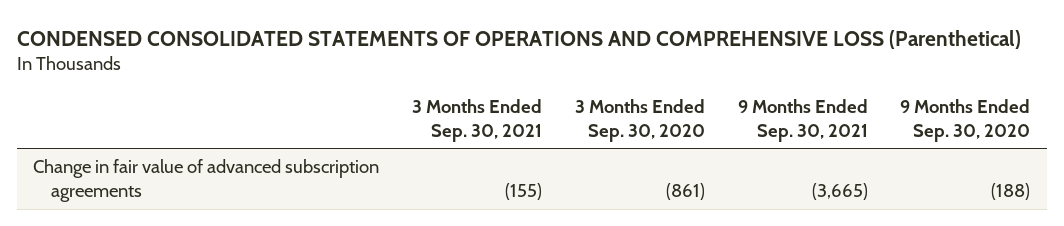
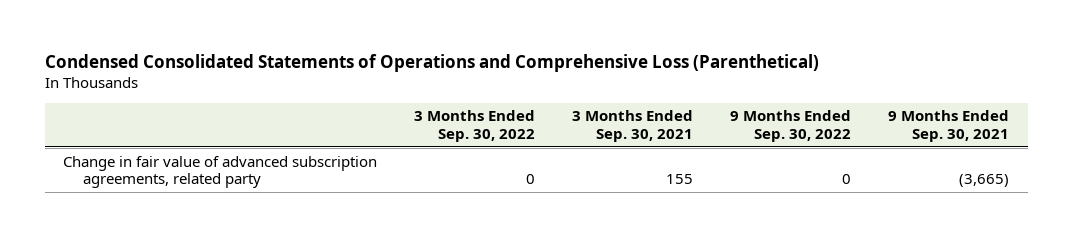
[17,29,1022,49] CONDENSED CONSOLIDATED STATEMENTS OF OPERATIONS AND COMPREHENSIVE LOSS (Parenthetical) -> [44,53,819,72] Condensed Consolidated Statements of Operations and Comprehensive Loss (Parenthetical)
[574,99,705,142] 3 Months Ended Sep. 30, 2020 -> none
[900,99,1031,142] 9 Months Ended Sep. 30, 2020 -> none
none -> [414,110,536,142] 3 Months Ended Sep. 30, 2022
none -> [730,110,852,142] 9 Months Ended Sep. 30, 2022
[33,159,380,202] Change in fair value of advanced subscription agreements -> [63,155,378,189] Change in fair value of advanced subscription agreements, related party
[505,182,543,200] (155) -> [666,174,694,185] 155

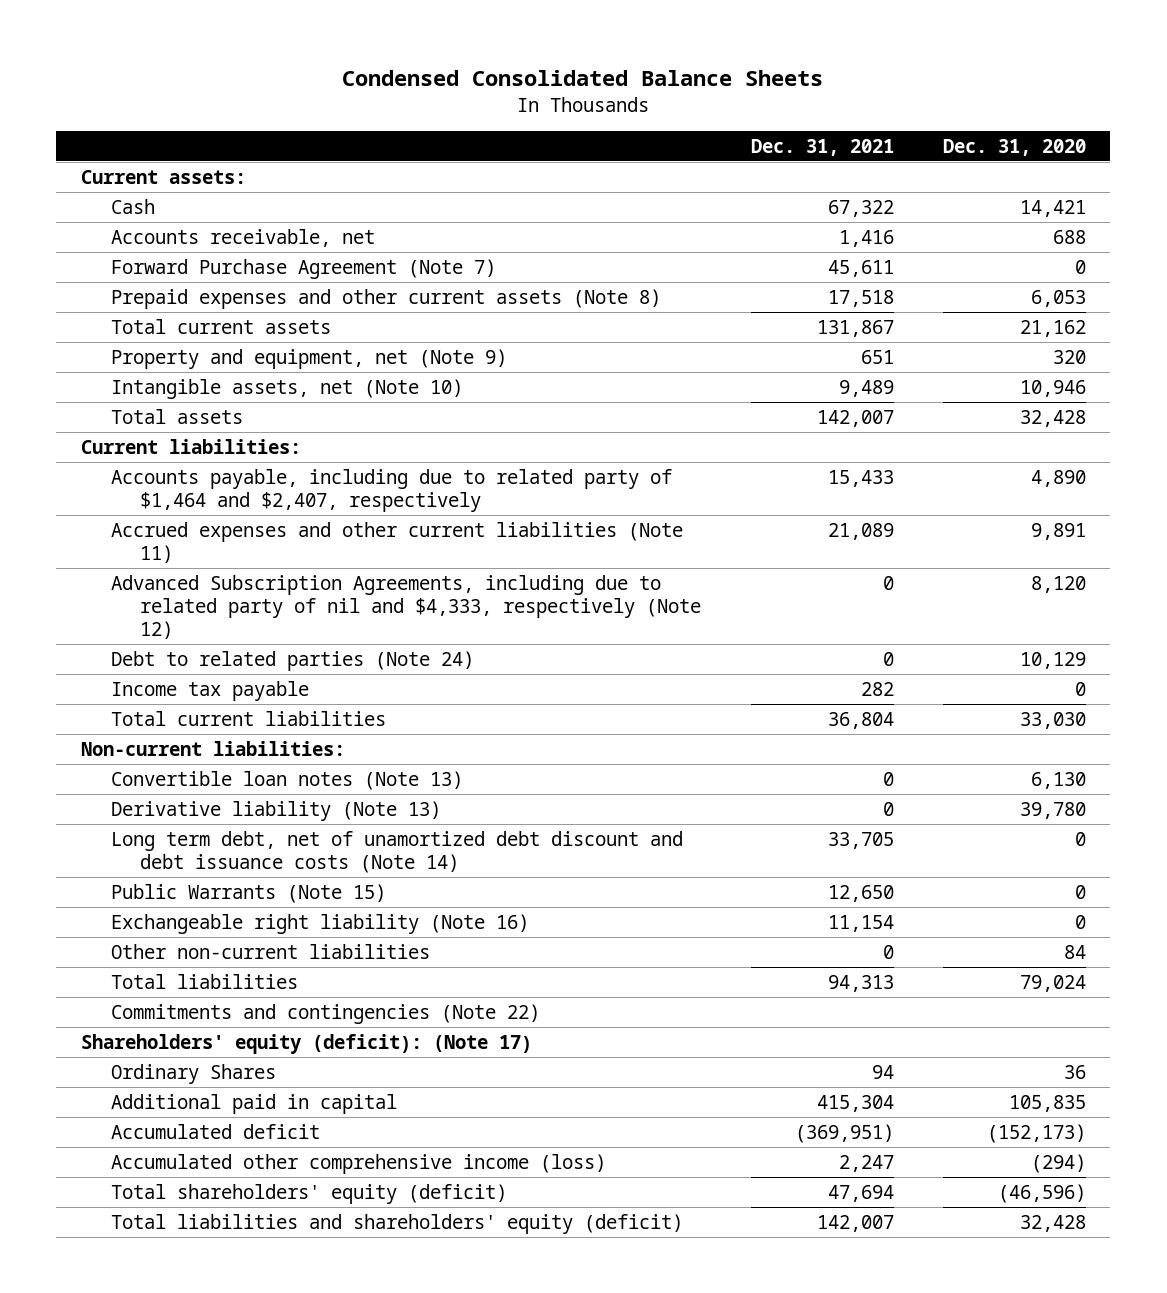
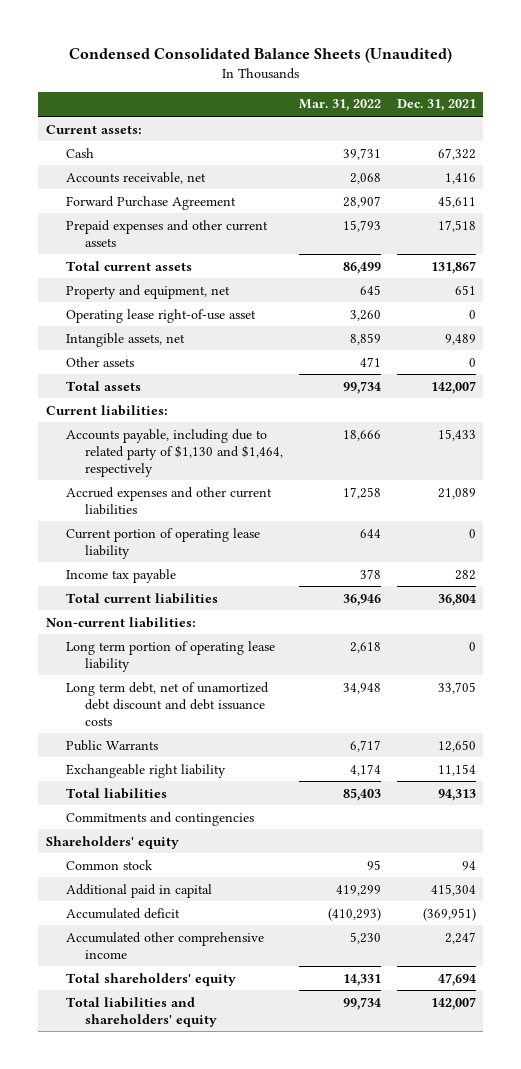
[342,69,824,86] Condensed Consolidated Balance Sheets -> [68,48,452,64] Condensed Consolidated Balance Sheets (Unaudited)
[942,138,1086,156] Dec. 31, 2020 -> none
none -> [298,99,381,112] Mar. 31, 2022
[110,258,496,279] Forward Purchase Agreement (Note 7) -> [65,195,236,210] Forward Purchase Agreement
[110,288,661,309] Prepaid expenses and other current assets (Note 8) -> [65,219,268,247] Prepaid expenses and other current assets
[110,348,507,369] Property and equipment, net (Note 9) -> [65,284,230,299] Property and equipment, net
none -> [65,308,256,323] Operating lease right-of-use asset
[110,378,463,399] Intangible assets, net (Note 10) -> [65,332,185,347] Intangible assets, net
none -> [65,356,134,367] Other assets
[110,574,702,639] Advanced Subscription Agreements, including due to related party of nil and $4,333, respectively (Note 12) -> none
[110,650,474,671] Debt to related parties (Note 24) -> none
[110,468,672,512] Accounts payable, including due to related party of $1,464 and $2,407, respectively -> [65,428,284,477] Accounts payable, including due to related party of $1,130 and $1,464, respectively
[110,521,683,563] Accrued expenses and other current liabilities (Note 11) -> [65,486,272,515] Accrued expenses and other current liabilities
none -> [65,527,260,559] Current portion of operating lease liability
[110,770,463,790] Convertible loan notes (Note 13) -> none
[110,800,441,821] Derivative liability (Note 13) -> none
[110,943,430,959] Other non-current liabilities -> none
none -> [65,640,275,672] Long term portion of operating lease liability
[110,830,683,873] Long term debt, net of unamortized debt discount and debt issuance costs (Note 14) -> [65,681,269,726] Long term debt, net of unamortized debt discount and debt issuance costs
[110,883,386,903] Public Warrants (Note 15) -> [65,739,158,751] Public Warrants
[110,913,529,934] Exchangeable right liability (Note 16) -> [65,763,226,778] Exchangeable right liability
[110,1003,540,1024] Commitments and contingencies (Note 22) -> [65,811,254,826] Commitments and contingencies
[80,1033,532,1054] Shareholders' equity (deficit): (Note 17) -> [45,835,179,849] Shareholders' equity
[110,1063,276,1084] Ordinary Shares -> [65,859,153,870] Common stock
[110,1153,606,1174] Accumulated other comprehensive income (loss) -> [65,931,264,959] Accumulated other comprehensive income
[110,1183,507,1204] Total shareholders' equity (deficit) -> [65,972,236,986] Total shareholders' equity
[110,1213,683,1234] Total liabilities and shareholders' equity (deficit) -> [65,996,218,1027] Total liabilities and shareholders' equity

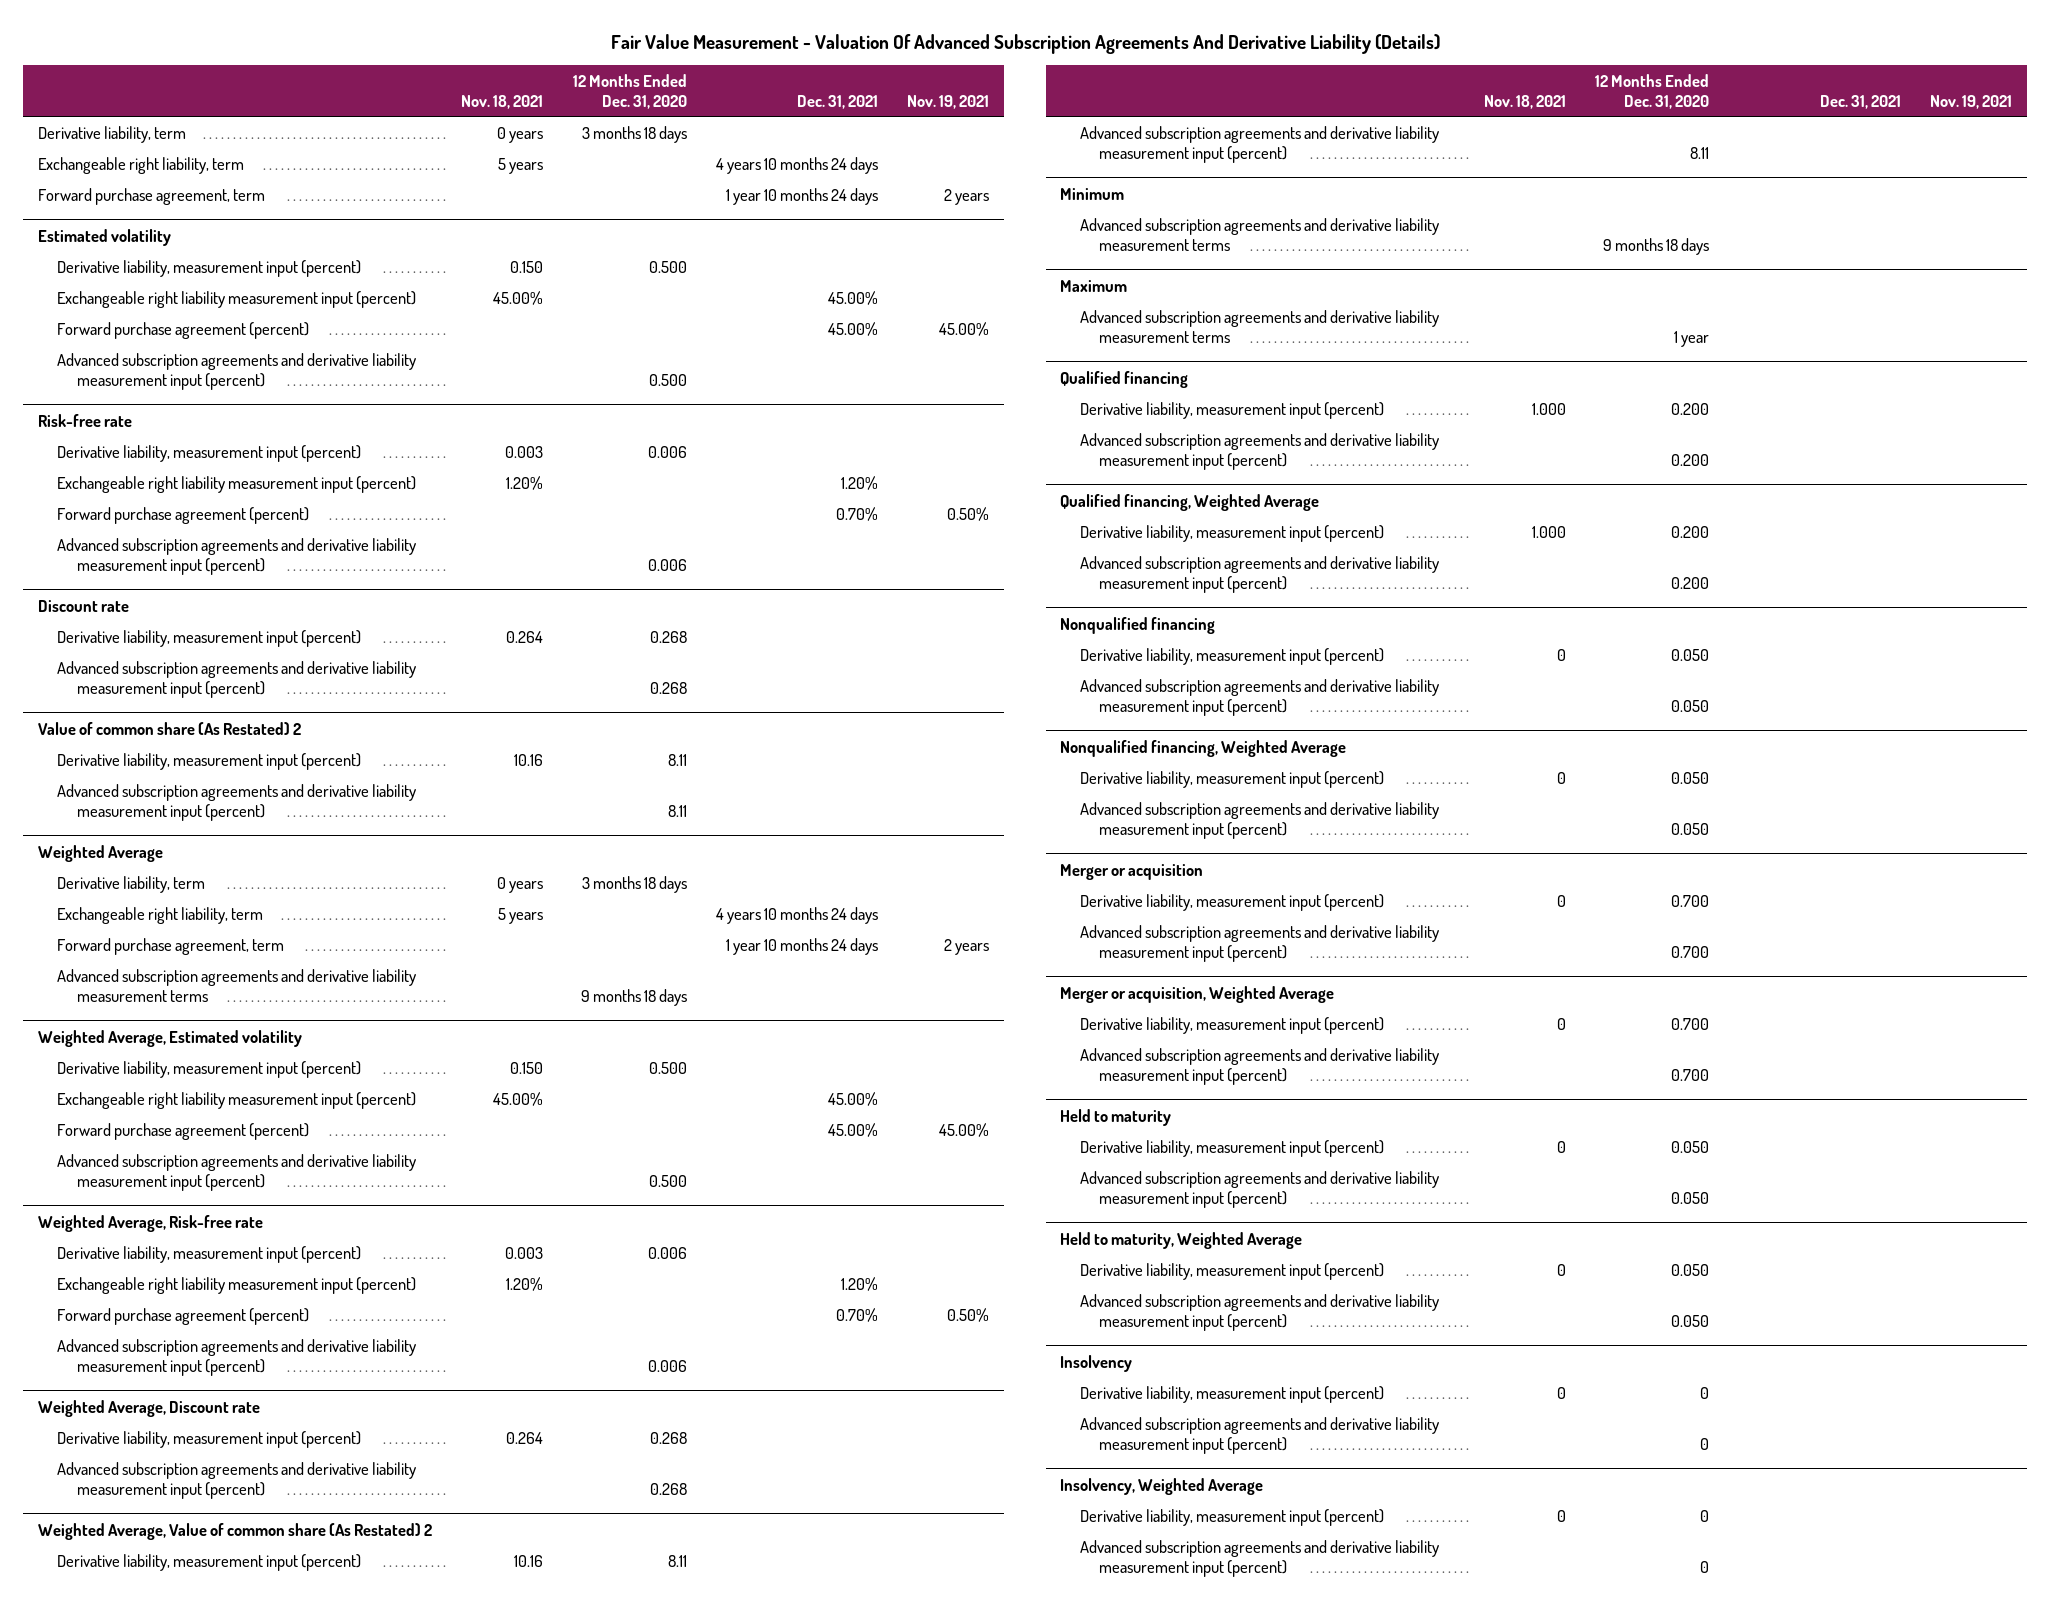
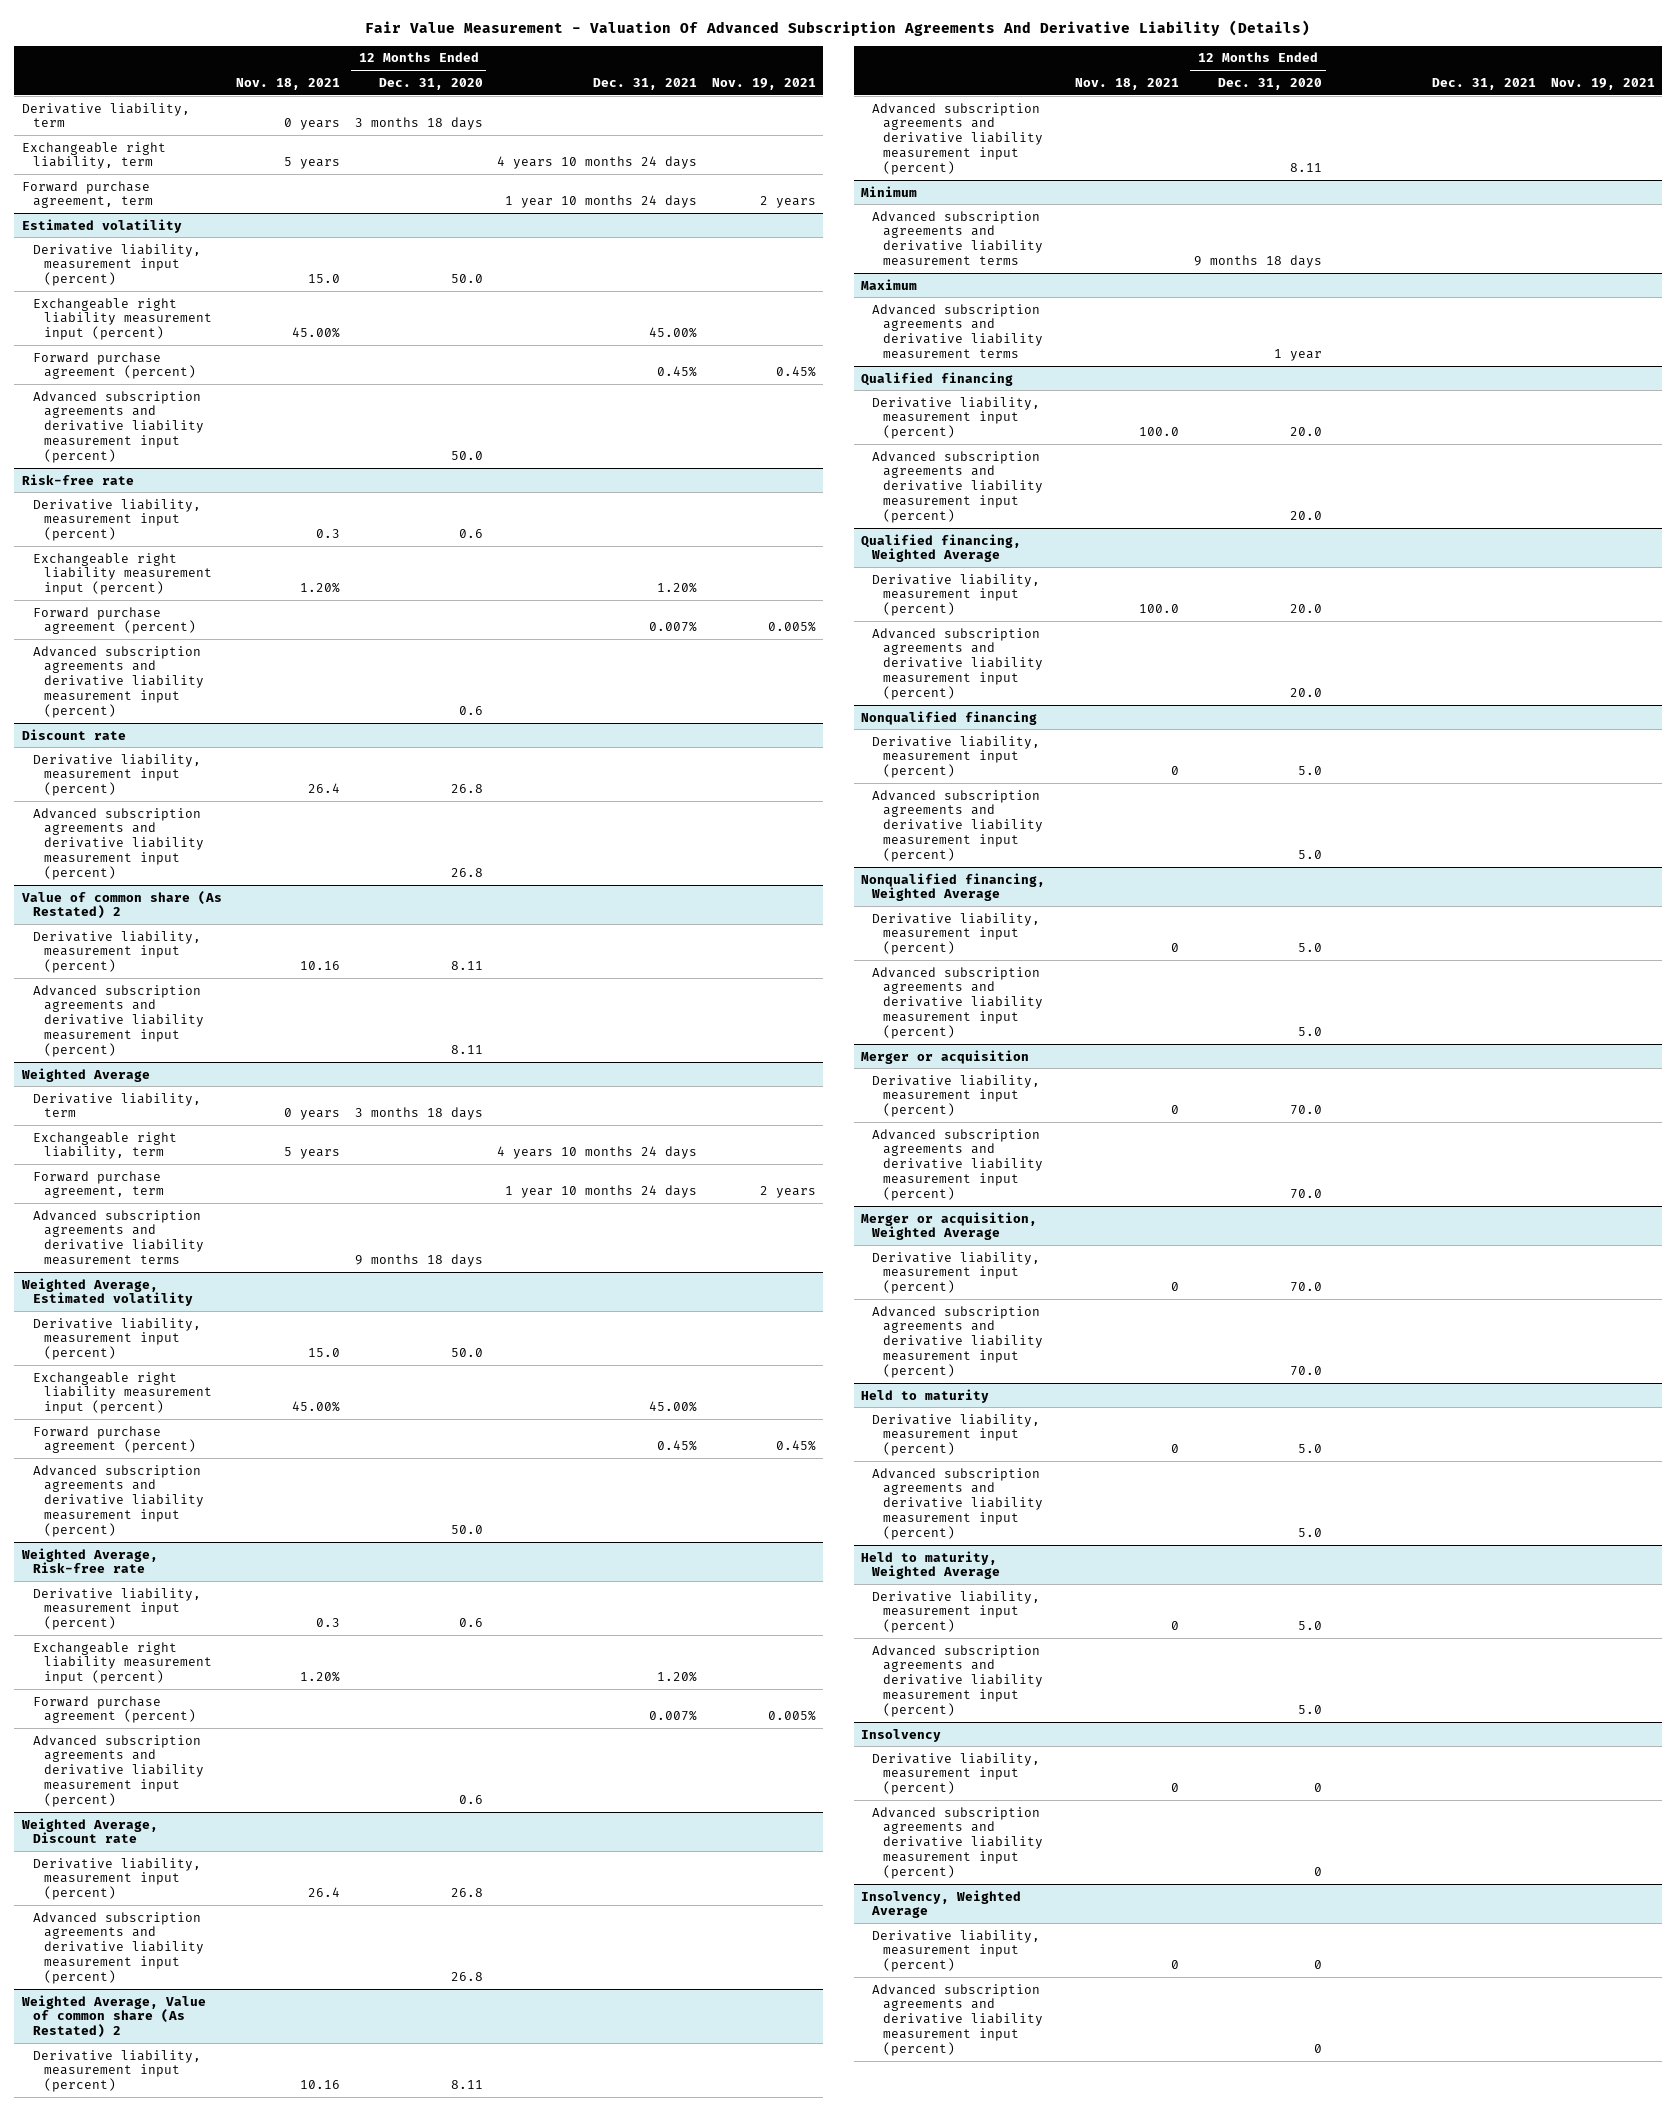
[510,260,544,273] 0.150 -> [308,274,341,284] 15.0
[648,260,687,273] 0.500 -> [450,274,483,284] 50.0
[827,321,878,336] 45.00% -> [657,366,698,378] 0.45%
[939,321,990,336] 45.00% -> [775,366,816,378] 0.45%
[648,373,687,386] 0.500 -> [450,451,483,461] 50.0
[505,445,544,458] 0.003 -> [316,529,341,539] 0.3
[647,445,687,458] 0.006 -> [458,529,483,539] 0.6
[835,506,878,521] 0.70% -> [649,621,698,633] 0.007%
[947,506,990,521] 0.50% -> [767,621,816,633] 0.005%
[647,558,687,571] 0.006 -> [458,706,483,716] 0.6
[506,630,544,643] 0.264 -> [308,783,341,794] 26.4
[649,630,687,643] 0.268 -> [450,784,483,794] 26.8
[649,681,687,694] 0.268 -> [450,868,483,878] 26.8
[510,1061,544,1074] 0.150 -> [308,1348,341,1358] 15.0
[648,1061,687,1074] 0.500 -> [450,1348,483,1358] 50.0
[827,1122,878,1137] 45.00% -> [657,1440,698,1452] 0.45%
[939,1122,990,1137] 45.00% -> [775,1440,816,1452] 0.45%
[648,1174,687,1187] 0.500 -> [450,1525,483,1535] 50.0
[505,1246,544,1259] 0.003 -> [316,1618,341,1628] 0.3
[647,1246,687,1259] 0.006 -> [458,1618,483,1628] 0.6
[835,1307,878,1322] 0.70% -> [649,1710,698,1722] 0.007%
[947,1307,990,1322] 0.50% -> [767,1710,816,1722] 0.005%
[647,1359,687,1372] 0.006 -> [458,1795,483,1805] 0.6
[506,1431,544,1444] 0.264 -> [308,1887,341,1898] 26.4
[649,1431,687,1444] 0.268 -> [450,1888,483,1898] 26.8
[649,1482,687,1495] 0.268 -> [450,1972,483,1982] 26.8
[1531,402,1566,415] 1.000 -> [1139,427,1180,437] 100.0
[1671,402,1710,415] 0.200 -> [1289,427,1322,437] 20.0
[1671,453,1710,466] 0.200 -> [1289,511,1322,521] 20.0
[1531,525,1566,538] 1.000 -> [1139,604,1180,614] 100.0
[1671,525,1710,538] 0.200 -> [1289,604,1322,614] 20.0
[1671,576,1710,589] 0.200 -> [1289,688,1322,698] 20.0
[1671,648,1710,661] 0.050 -> [1297,766,1322,776] 5.0
[1671,699,1710,712] 0.050 -> [1297,850,1322,860] 5.0
[1671,771,1710,784] 0.050 -> [1297,943,1322,953] 5.0
[1671,822,1710,835] 0.050 -> [1297,1027,1322,1037] 5.0
[1671,894,1710,907] 0.700 -> [1289,1105,1322,1116] 70.0
[1671,945,1710,958] 0.700 -> [1289,1189,1322,1200] 70.0
[1671,1017,1710,1030] 0.700 -> [1289,1282,1322,1293] 70.0
[1671,1068,1710,1081] 0.700 -> [1289,1366,1322,1377] 70.0
[1671,1140,1710,1153] 0.050 -> [1297,1444,1322,1454] 5.0
[1671,1191,1710,1204] 0.050 -> [1297,1528,1322,1538] 5.0
[1671,1263,1710,1276] 0.050 -> [1297,1621,1322,1631] 5.0
[1671,1314,1710,1327] 0.050 -> [1297,1705,1322,1715] 5.0

